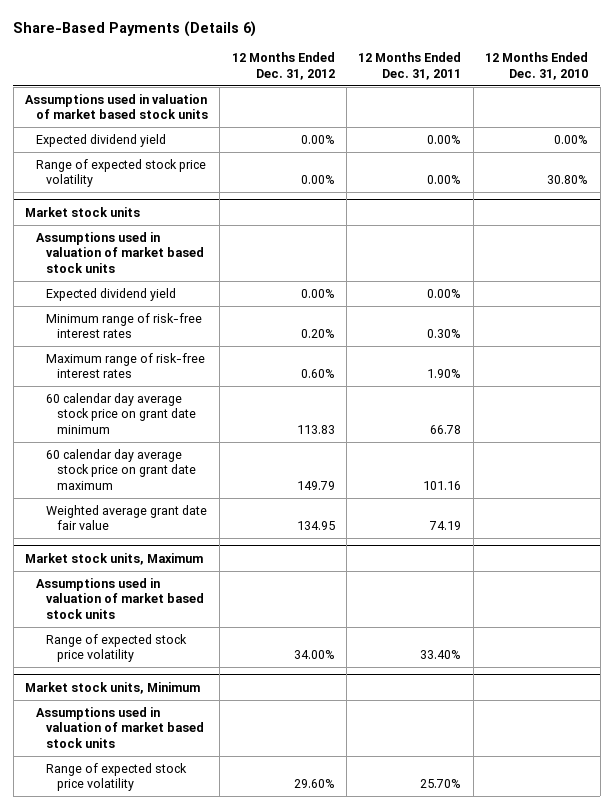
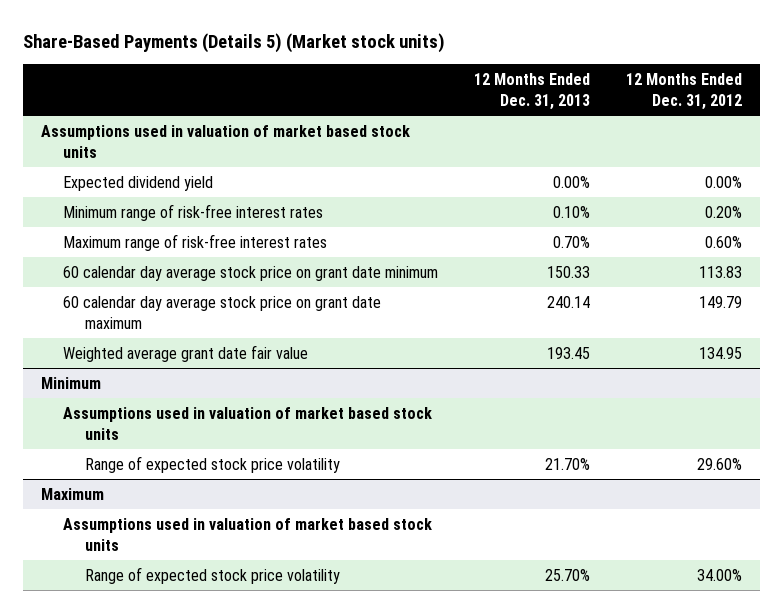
[13,20,257,37] Share-Based Payments (Details 6) -> [22,33,445,54] Share-Based Payments (Details 5) (Market stock units)
[358,52,462,80] 12 Months Ended Dec. 31, 2011 -> none
[485,52,589,80] 12 Months Ended Dec. 31, 2010 -> none
none -> [474,73,591,110] 12 Months Ended Dec. 31, 2013
[35,158,206,188] Range of expected stock price volatility -> none
[25,206,141,217] Market stock units -> none
[35,231,205,273] Assumptions used in valuation of market based stock units -> none
[46,287,177,301] Expected dividend yield -> none
[25,552,204,565] Market stock units, Maximum -> none
[35,577,205,619] Assumptions used in valuation of market based stock units -> none
[46,633,188,663] Range of expected stock price volatility -> none
[25,681,201,694] Market stock units, Minimum -> none
none -> [40,376,101,389] Minimum
none -> [40,487,104,500] Maximum
none -> [63,517,433,551] Assumptions used in valuation of market based stock units
none -> [85,566,341,584] Range of expected stock price volatility

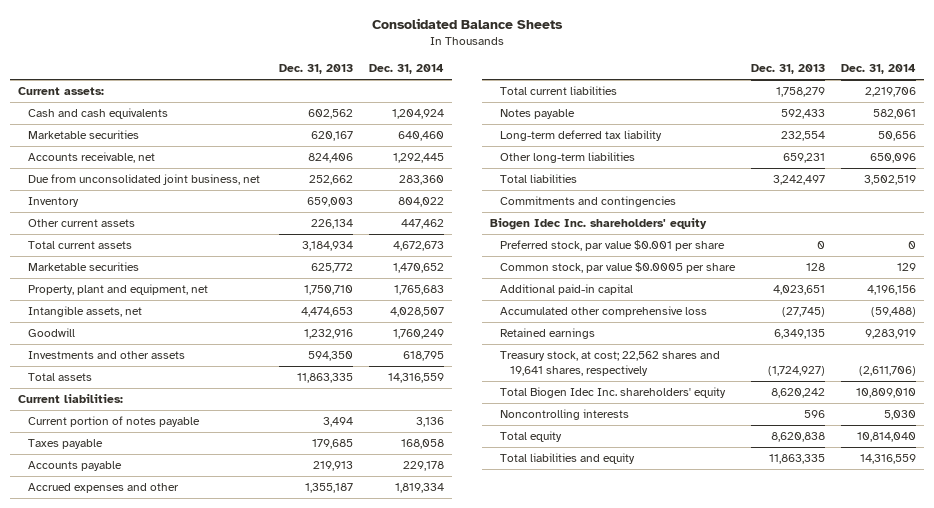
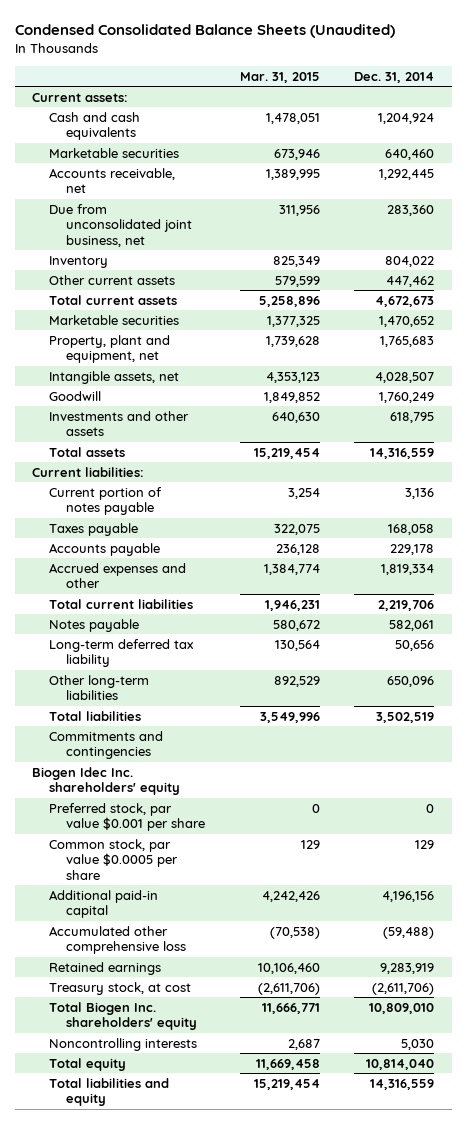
[372,17,564,29] Consolidated Balance Sheets -> [14,24,395,39] Condensed Consolidated Balance Sheets (Unaudited)
[279,64,354,75] Dec. 31, 2013 -> none
none -> [239,71,320,83] Mar. 31, 2015
[500,351,721,377] Treasury stock, at cost; 22,562 shares and 19,641 shares, respectively -> [49,981,192,995] Treasury stock, at cost
[500,387,727,399] Total Biogen Idec Inc. shareholders' equity -> [49,1001,198,1031] Total Biogen Inc. shareholders' equity

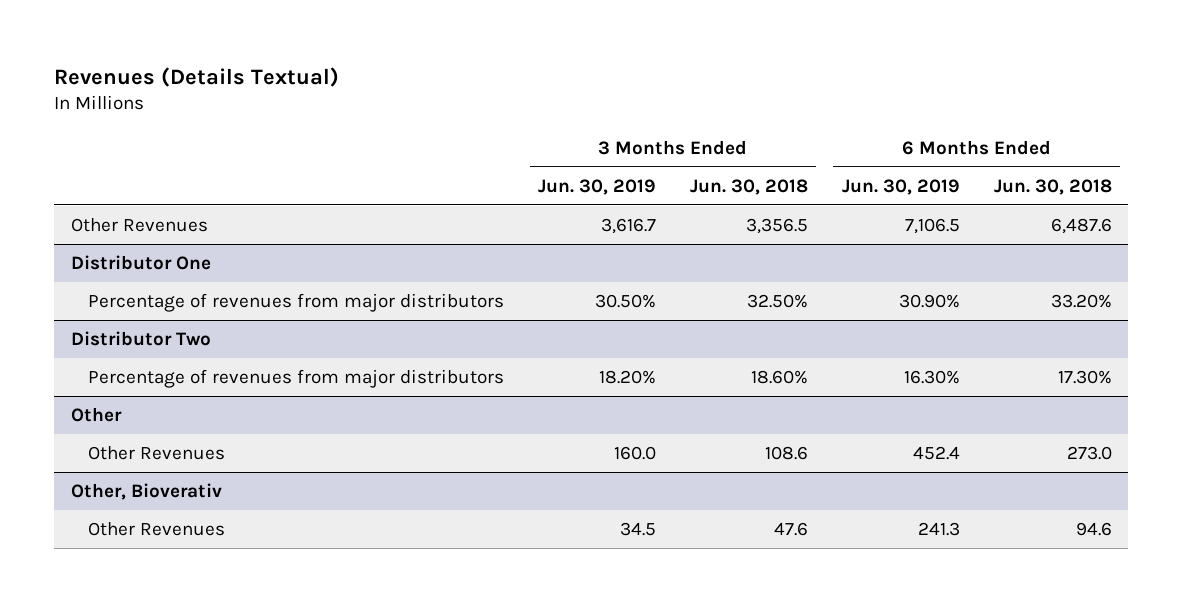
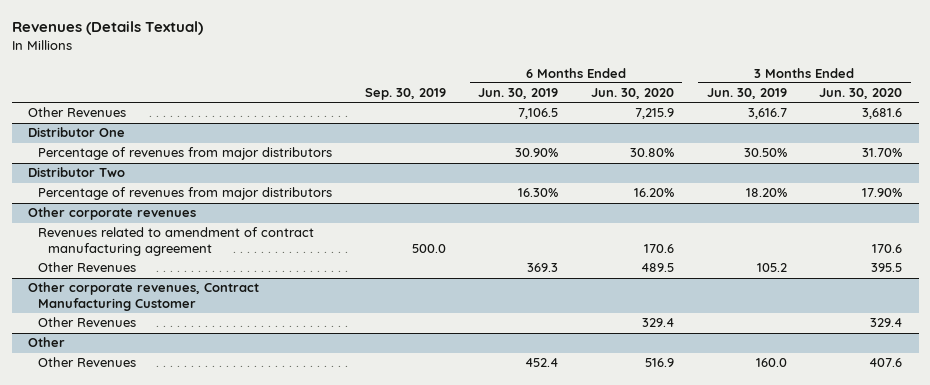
[689,178,808,195] Jun. 30, 2018 -> none
[993,178,1112,195] Jun. 30, 2018 -> none
none -> [364,88,446,101] Sep. 30, 2019
none -> [590,88,674,100] Jun. 30, 2020
none -> [819,88,903,100] Jun. 30, 2020
none -> [27,207,196,221] Other corporate revenues
none -> [37,227,314,256] Revenues related to amendment of contract manufacturing agreement
none -> [37,262,136,273] Other Revenues
none -> [27,282,259,311] Other corporate revenues, Contract Manufacturing Customer
none -> [37,317,136,328] Other Revenues
[70,483,222,501] Other, Bioverativ -> none
[88,522,226,537] Other Revenues -> none

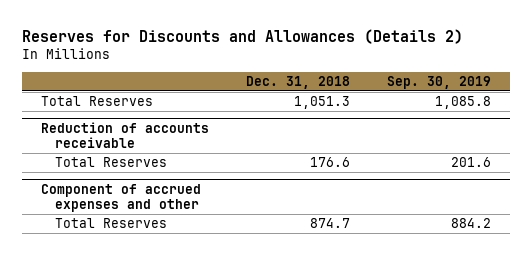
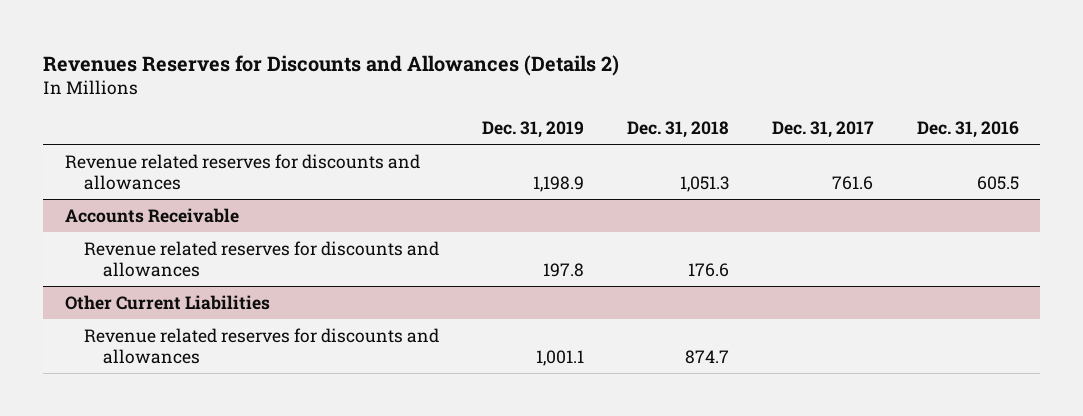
[22,28,464,44] Reserves for Discounts and Allowances (Details 2) -> [43,54,620,76] Revenues Reserves for Discounts and Allowances (Details 2)
[387,75,492,89] Sep. 30, 2019 -> none
none -> [482,121,585,139] Dec. 31, 2019
none -> [772,121,875,139] Dec. 31, 2017
none -> [916,121,1019,139] Dec. 31, 2016
[40,96,153,107] Total Reserves -> [64,153,420,190] Revenue related reserves for discounts and allowances
[40,121,209,149] Reduction of accounts receivable -> [64,207,239,223] Accounts Receivable
[54,157,167,168] Total Reserves -> [83,240,439,277] Revenue related reserves for discounts and allowances
[40,183,201,213] Component of accrued expenses and other -> [64,294,270,310] Other Current Liabilities
[54,218,167,229] Total Reserves -> [83,327,439,364] Revenue related reserves for discounts and allowances

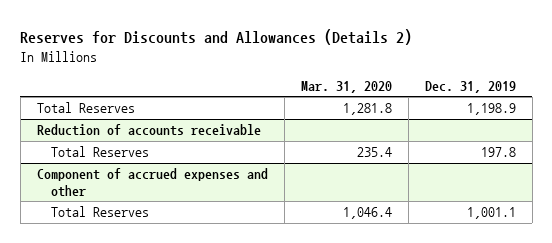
[43,54,620,76] Revenues Reserves for Discounts and Allowances (Details 2) -> [20,28,413,45] Reserves for Discounts and Allowances (Details 2)
[627,121,730,139] Dec. 31, 2018 -> none
[772,121,875,139] Dec. 31, 2017 -> none
[916,121,1019,139] Dec. 31, 2016 -> none
none -> [300,80,392,93] Mar. 31, 2020
[64,153,420,190] Revenue related reserves for discounts and allowances -> [36,102,135,114] Total Reserves
[64,207,239,223] Accounts Receivable -> [36,124,261,137] Reduction of accounts receivable
[83,240,439,277] Revenue related reserves for discounts and allowances -> [51,146,150,158] Total Reserves
[64,294,270,310] Other Current Liabilities -> [36,168,268,197] Component of accrued expenses and other
[83,327,439,364] Revenue related reserves for discounts and allowances -> [51,206,150,218] Total Reserves

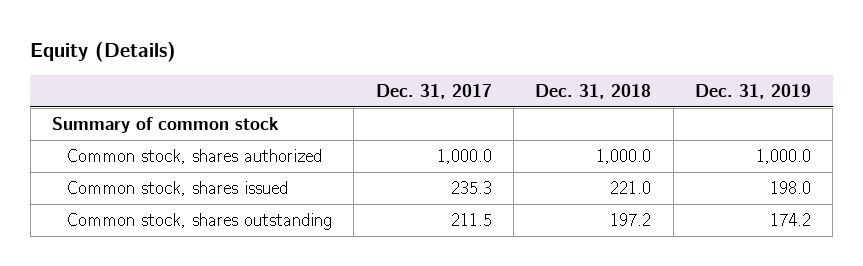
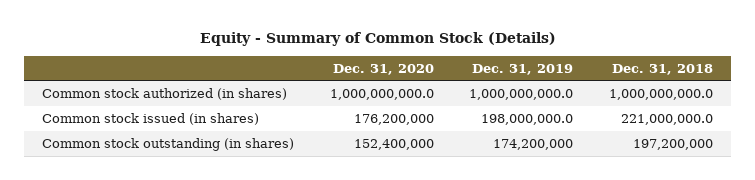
[30,42,177,63] Equity (Details) -> [199,32,556,47] Equity - Summary of Common Stock (Details)
[375,83,492,99] Dec. 31, 2017 -> none
none -> [332,63,434,75] Dec. 31, 2020
[52,117,280,134] Summary of common stock -> none
[65,149,322,165] Common stock, shares authorized -> [41,87,287,100] Common stock authorized (in shares)
[596,149,652,165] 1,000.0 -> [609,88,714,100] 1,000,000,000.0
[756,149,812,165] 1,000.0 -> [469,88,574,100] 1,000,000,000.0
[65,181,288,197] Common stock, shares issued -> [41,112,259,125] Common stock issued (in shares)
[610,181,652,195] 221.0 -> [621,113,714,125] 221,000,000.0
[770,181,812,195] 198.0 -> [481,113,574,125] 198,000,000.0
[65,213,332,231] Common stock, shares outstanding -> [41,137,294,151] Common stock outstanding (in shares)
[610,213,652,227] 197.2 -> [633,138,714,150] 197,200,000
[770,213,812,227] 174.2 -> [493,138,574,150] 174,200,000

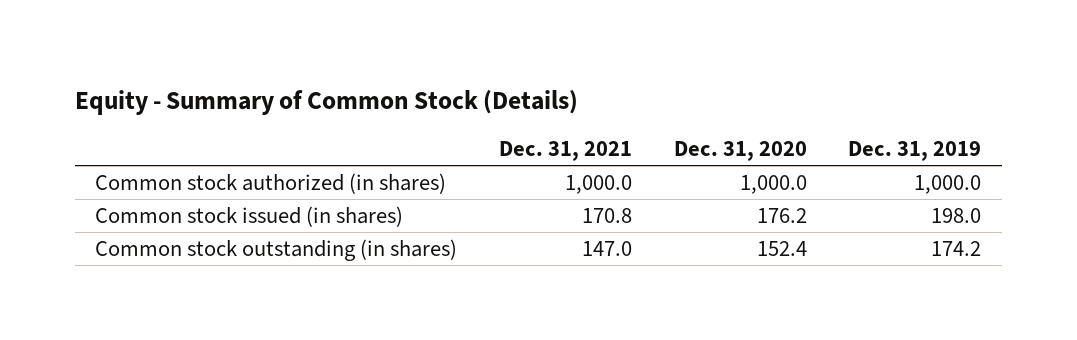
[612,63,714,75] Dec. 31, 2018 -> none
none -> [499,140,633,161] Dec. 31, 2021
[329,88,434,100] 1,000,000,000.0 -> [739,175,807,195] 1,000.0
[469,88,574,100] 1,000,000,000.0 -> [914,175,982,195] 1,000.0
[353,113,434,125] 176,200,000 -> [756,208,807,224] 176.2
[481,113,574,125] 198,000,000.0 -> [931,208,982,224] 198.0
[353,138,434,150] 152,400,000 -> [756,241,807,257] 152.4
[493,138,574,150] 174,200,000 -> [931,241,982,257] 174.2

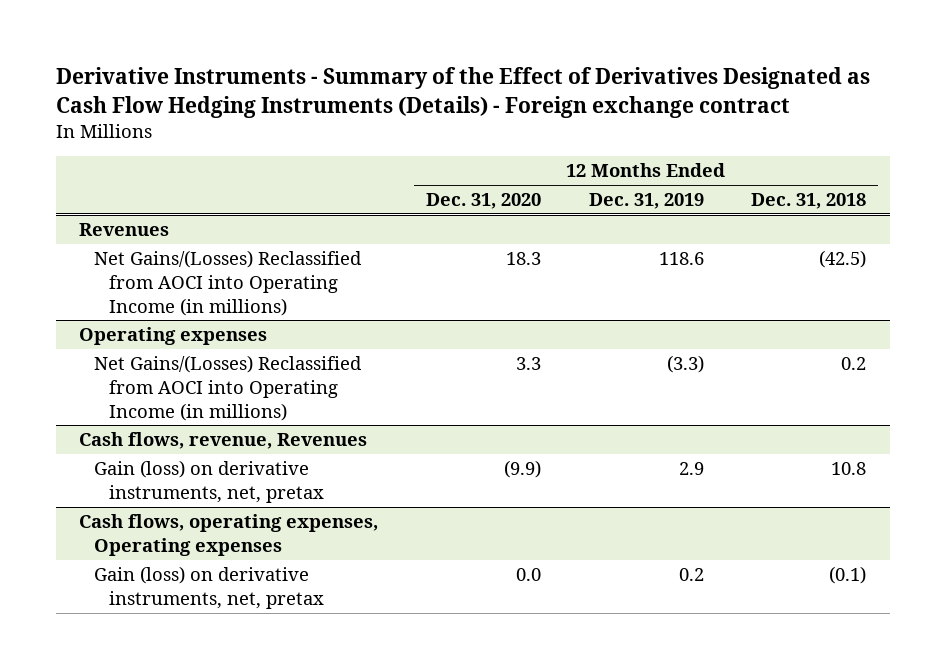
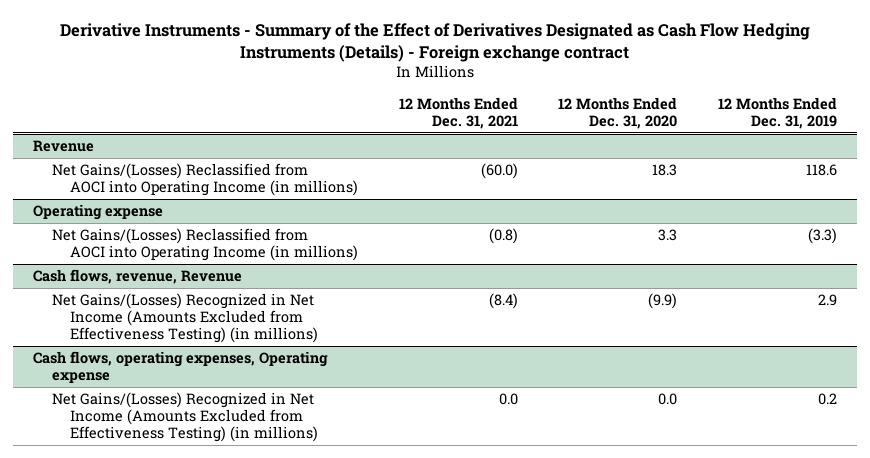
[751,193,867,210] Dec. 31, 2018 -> none
none -> [398,97,518,129] 12 Months Ended Dec. 31, 2021
[79,223,170,237] Revenues -> [33,140,95,153] Revenue
[79,327,268,346] Operating expenses -> [33,204,164,221] Operating expense
[79,432,368,450] Cash flows, revenue, Revenues -> [33,269,243,285] Cash flows, revenue, Revenue
[94,460,324,503] Gain (loss) on derivative instruments, net, pretax -> [51,293,319,343] Net Gains/(Losses) Recognized in Net Income (Amounts Excluded from Effectiveness Testing) (in millions)
[79,514,379,556] Cash flows, operating expenses, Operating expenses -> [33,351,329,383] Cash flows, operating expenses, Operating expense
[94,566,324,609] Gain (loss) on derivative instruments, net, pretax -> [51,392,319,442] Net Gains/(Losses) Recognized in Net Income (Amounts Excluded from Effectiveness Testing) (in millions)

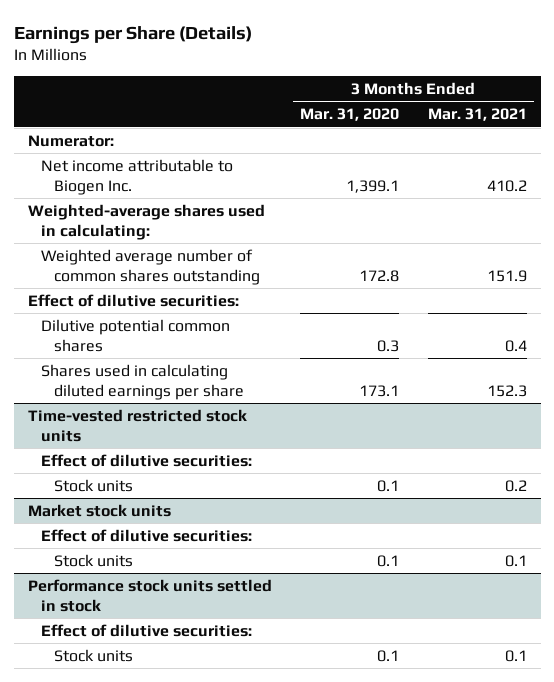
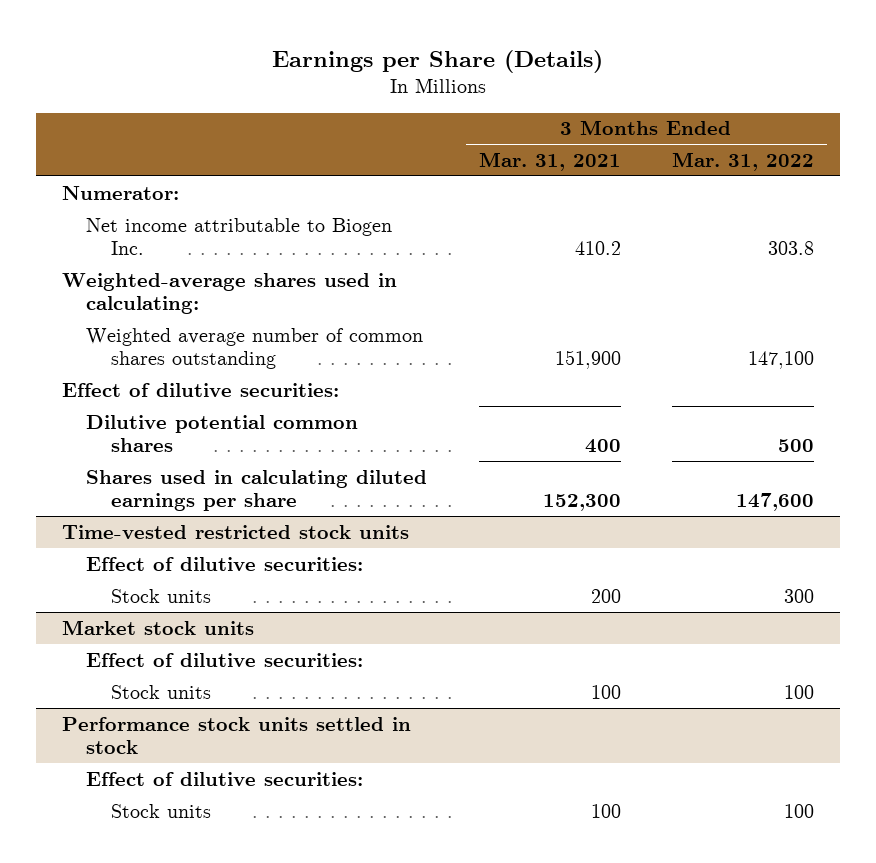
[300,108,400,122] Mar. 31, 2020 -> none
none -> [671,151,814,171] Mar. 31, 2022
[486,269,527,282] 151.9 -> [554,350,621,370] 151,900
[504,339,527,352] 0.4 -> [584,439,621,454] 400
[486,384,527,397] 152.3 -> [542,494,621,512] 152,300
[504,479,527,492] 0.2 -> [590,588,621,603] 200
[504,554,527,567] 0.1 -> [590,684,621,699] 100
[504,649,527,662] 0.1 -> [590,803,621,818] 100

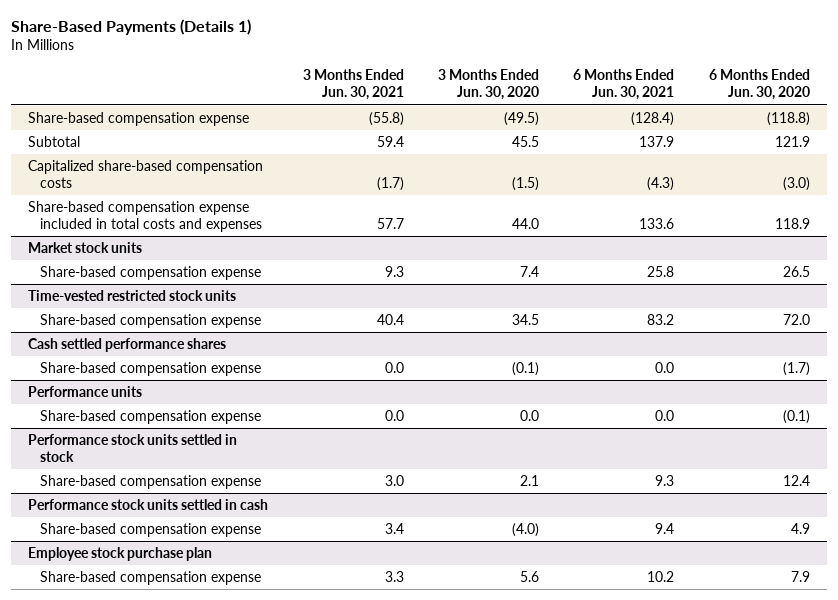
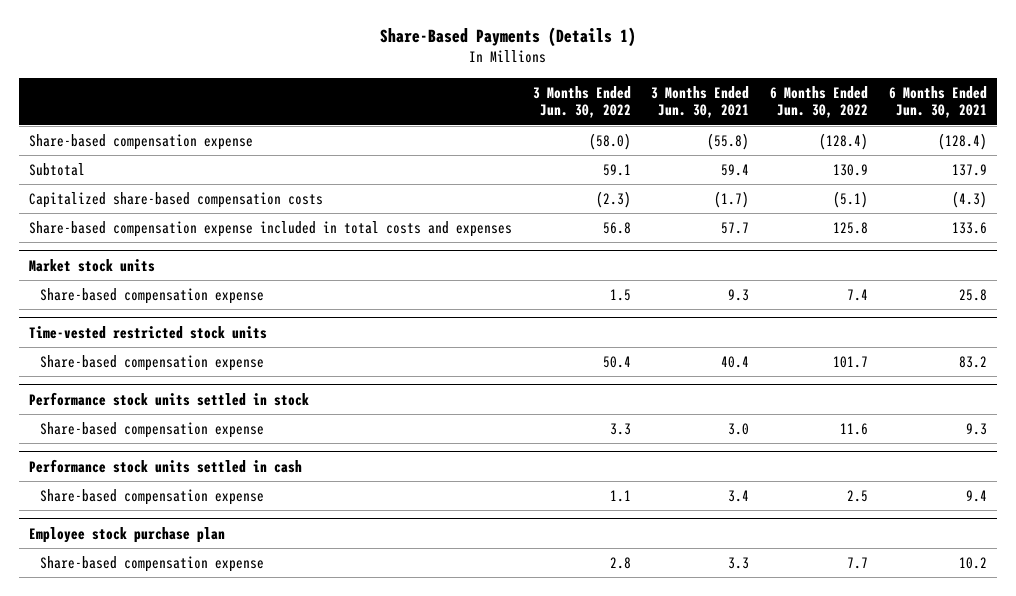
[437,69,539,101] 3 Months Ended Jun. 30, 2020 -> none
[708,69,810,101] 6 Months Ended Jun. 30, 2020 -> none
none -> [532,85,631,119] 3 Months Ended Jun. 30, 2022
none -> [769,85,868,119] 6 Months Ended Jun. 30, 2022
[28,337,227,352] Cash settled performance shares -> none
[39,361,261,376] Share-based compensation expense -> none
[28,385,143,397] Performance units -> none
[39,409,261,424] Share-based compensation expense -> none

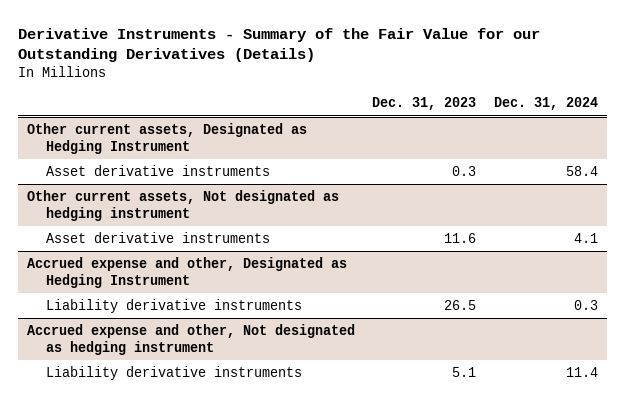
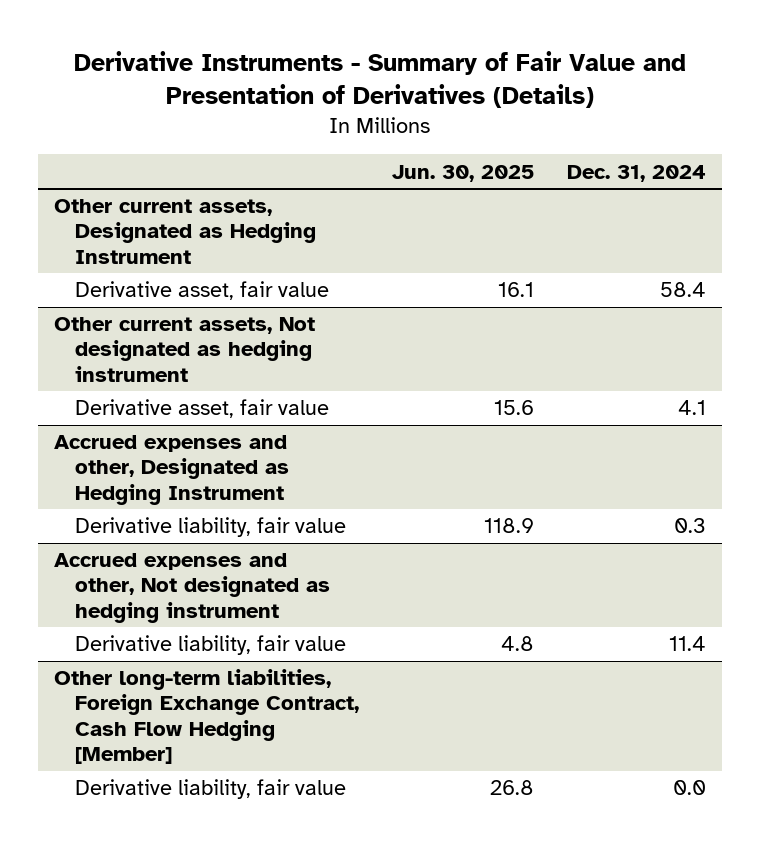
[17,27,540,63] Derivative Instruments - Summary of the Fair Value for our Outstanding Derivatives (Details) -> [74,51,687,109] Derivative Instruments - Summary of Fair Value and Presentation of Derivatives (Details)
[372,97,477,111] Dec. 31, 2023 -> none
none -> [392,164,535,182] Jun. 30, 2025
[45,165,270,177] Asset derivative instruments -> [75,281,330,301] Derivative asset, fair value
[45,232,270,244] Asset derivative instruments -> [75,399,330,419] Derivative asset, fair value
[26,257,347,288] Accrued expense and other, Designated as Hedging Instrument -> [54,435,290,505] Accrued expenses and other, Designated as Hedging Instrument
[45,299,302,314] Liability derivative instruments -> [75,517,347,538] Derivative liability, fair value
[26,324,355,355] Accrued expense and other, Not designated as hedging instrument -> [54,553,331,623] Accrued expenses and other, Not designated as hedging instrument
[45,366,302,381] Liability derivative instruments -> [75,635,347,656] Derivative liability, fair value
none -> [54,669,360,765] Other long-term liabilities, Foreign Exchange Contract, Cash Flow Hedging [Member]
none -> [75,779,347,800] Derivative liability, fair value

